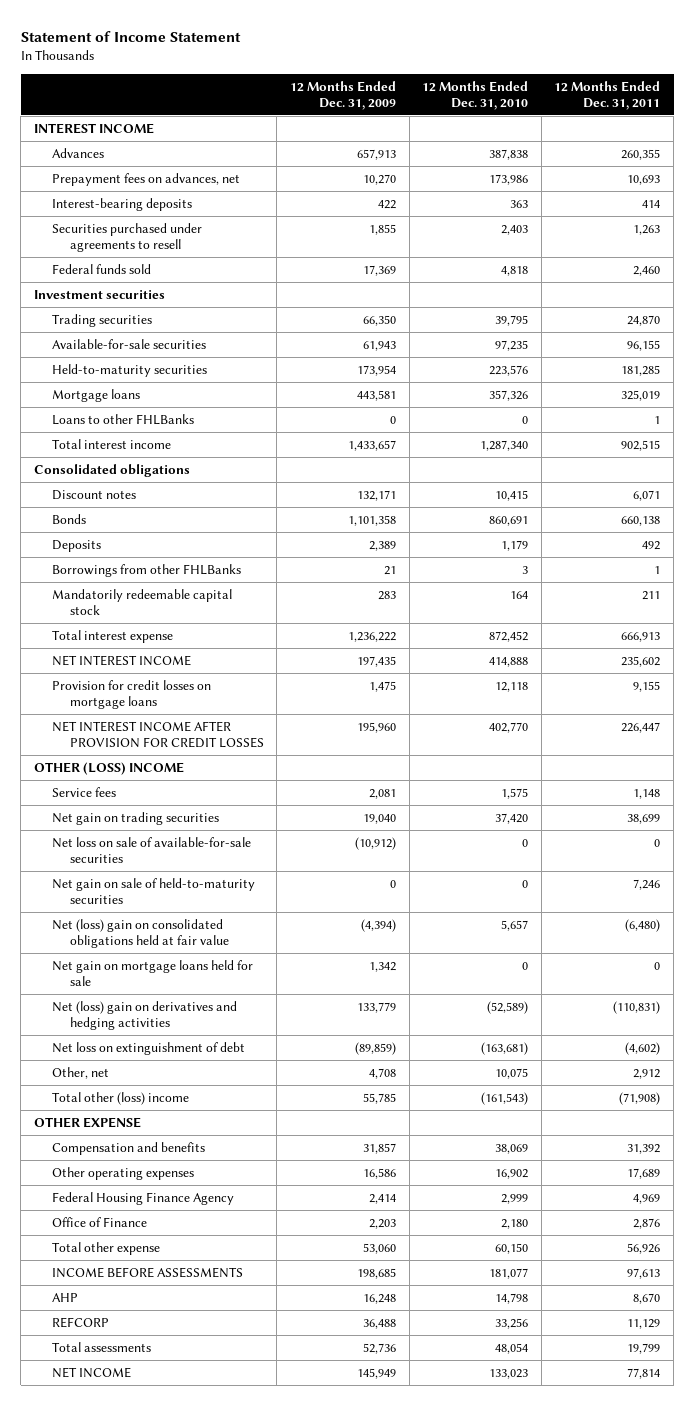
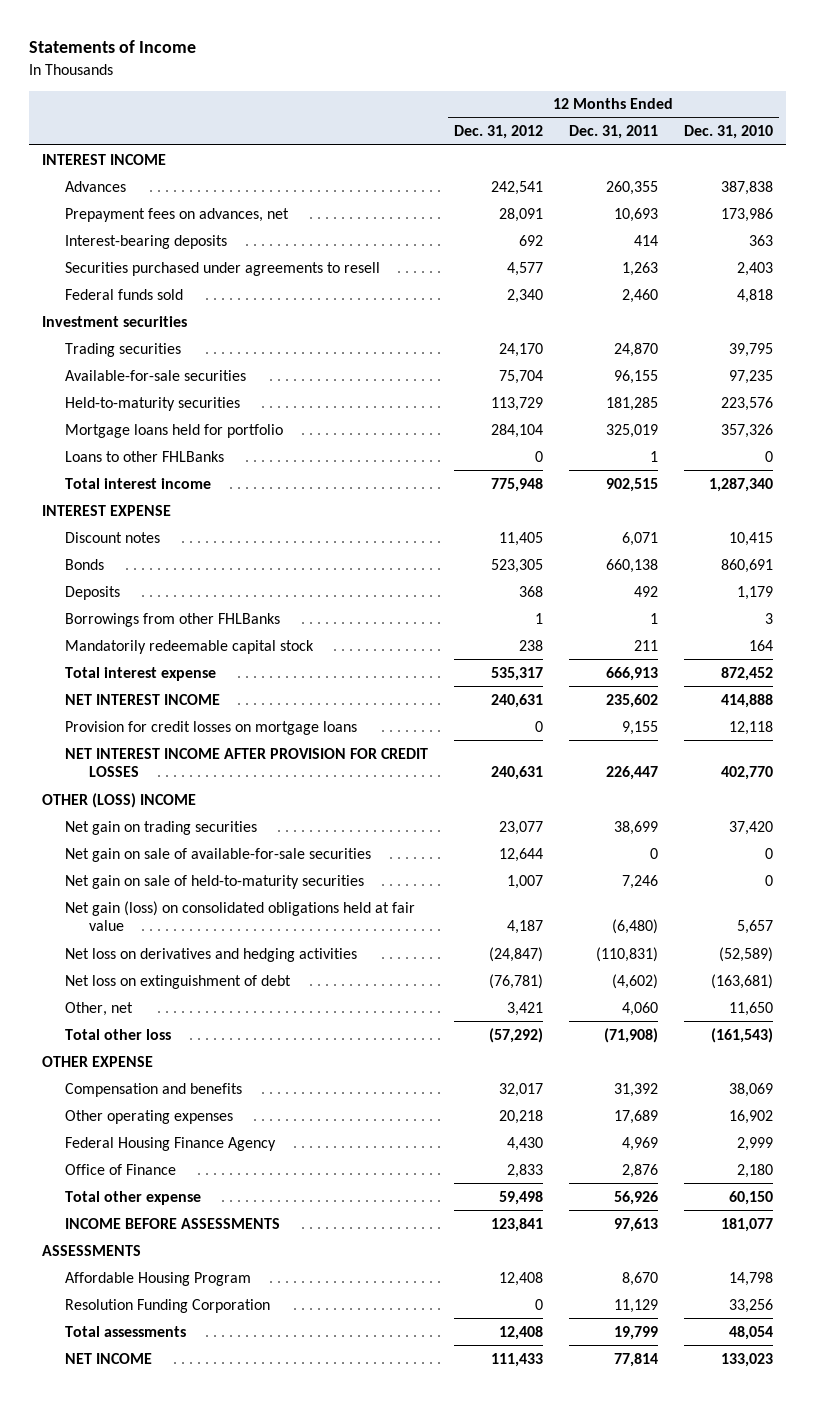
[20,30,241,42] Statement of Income Statement -> [28,40,196,54] Statements of Income
[290,80,397,110] 12 Months Ended Dec. 31, 2009 -> none
none -> [454,125,544,140] Dec. 31, 2012
[51,388,140,402] Mortgage loans -> [65,423,284,438] Mortgage loans held for portfolio
[33,463,190,477] Consolidated obligations -> none
none -> [41,504,171,516] INTEREST EXPENSE
[51,786,116,797] Service fees -> none
[51,836,251,864] Net loss on sale of available-for-sale securities -> [65,847,372,862] Net gain on sale of available-for-sale securities
[51,959,253,987] Net gain on mortgage loans held for sale -> none
[51,918,229,949] Net (loss) gain on consolidated obligations held at fair value -> [65,900,416,932] Net gain (loss) on consolidated obligations held at fair value
[51,1000,237,1031] Net (loss) gain on derivatives and hedging activities -> [65,947,358,962] Net loss on derivatives and hedging activities
[495,1067,529,1079] 10,075 -> [728,1001,773,1016] 11,650
[633,1068,661,1079] 2,912 -> [621,1001,658,1016] 4,060
[51,1091,189,1105] Total other (loss) income -> [65,1028,172,1040] Total other loss
none -> [41,1244,141,1256] ASSESSMENTS
[51,1292,78,1302] AHP -> [65,1271,252,1286] Affordable Housing Program
[51,1316,109,1328] REFCORP -> [65,1298,271,1313] Resolution Funding Corporation

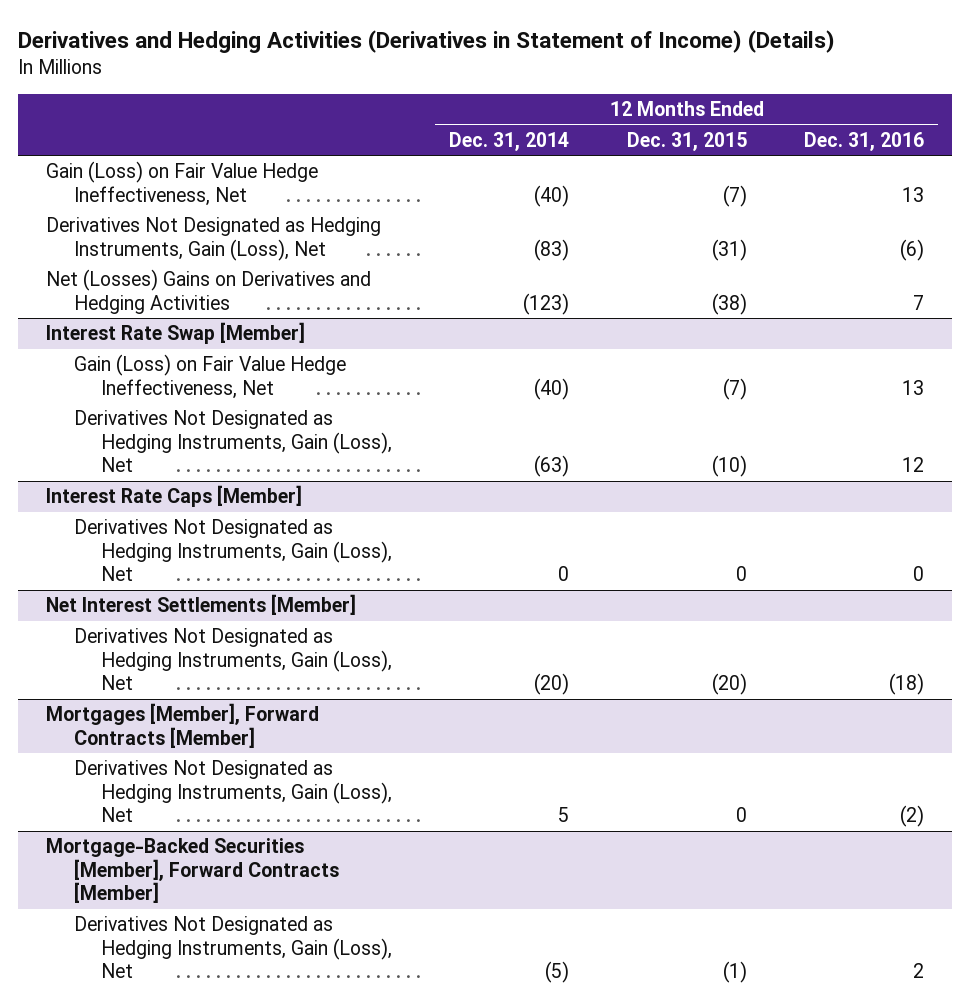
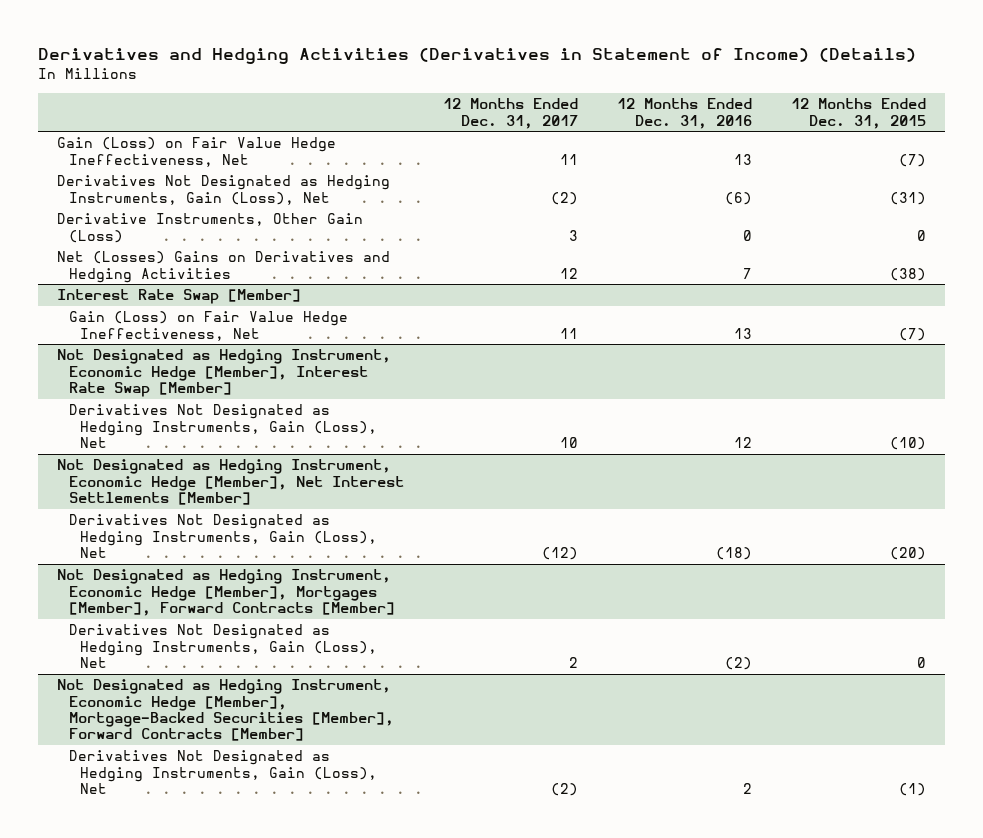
[449,131,570,151] Dec. 31, 2014 -> none
none -> [442,98,578,129] 12 Months Ended Dec. 31, 2017
none -> [57,213,364,243] Derivative Instruments, Other Gain (Loss)
none -> [57,349,392,398] Not Designated as Hedging Instrument, Economic Hedge [Member], Interest Rate Swap [Member]
[46,485,303,508] Interest Rate Caps [Member] -> none
[73,519,393,582] Derivatives Not Designated as Hedging Instruments, Gain (Loss), Net -> none
[46,594,357,616] Net Interest Settlements [Member] -> none
none -> [57,459,404,506] Not Designated as Hedging Instrument, Economic Hedge [Member], Net Interest Settlements [Member]
[46,703,320,748] Mortgages [Member], Forward Contracts [Member] -> none
none -> [57,569,395,617] Not Designated as Hedging Instrument, Economic Hedge [Member], Mortgages [Member], Forward Contracts [Member]
[46,838,339,904] Mortgage-Backed Securities [Member], Forward Contracts [Member] -> none
none -> [57,679,394,742] Not Designated as Hedging Instrument, Economic Hedge [Member], Mortgage-Backed Securities [Member], Forward Contracts [Member]

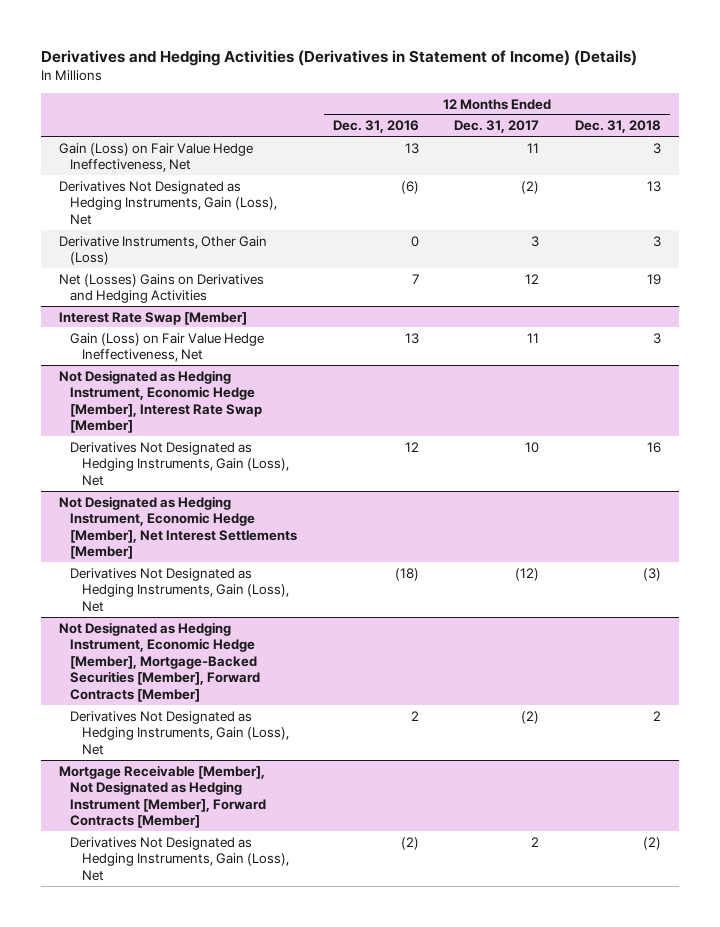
[790,98,926,129] 12 Months Ended Dec. 31, 2015 -> none
none -> [575,120,662,134] Dec. 31, 2018
[57,569,395,617] Not Designated as Hedging Instrument, Economic Hedge [Member], Mortgages [Member], Forward Contracts [Member] -> none
[68,624,378,669] Derivatives Not Designated as Hedging Instruments, Gain (Loss), Net -> none
none -> [58,764,267,829] Mortgage Receivable [Member], Not Designated as Hedging Instrument [Member], Forward Contracts [Member]
none -> [70,836,289,881] Derivatives Not Designated as Hedging Instruments, Gain (Loss), Net

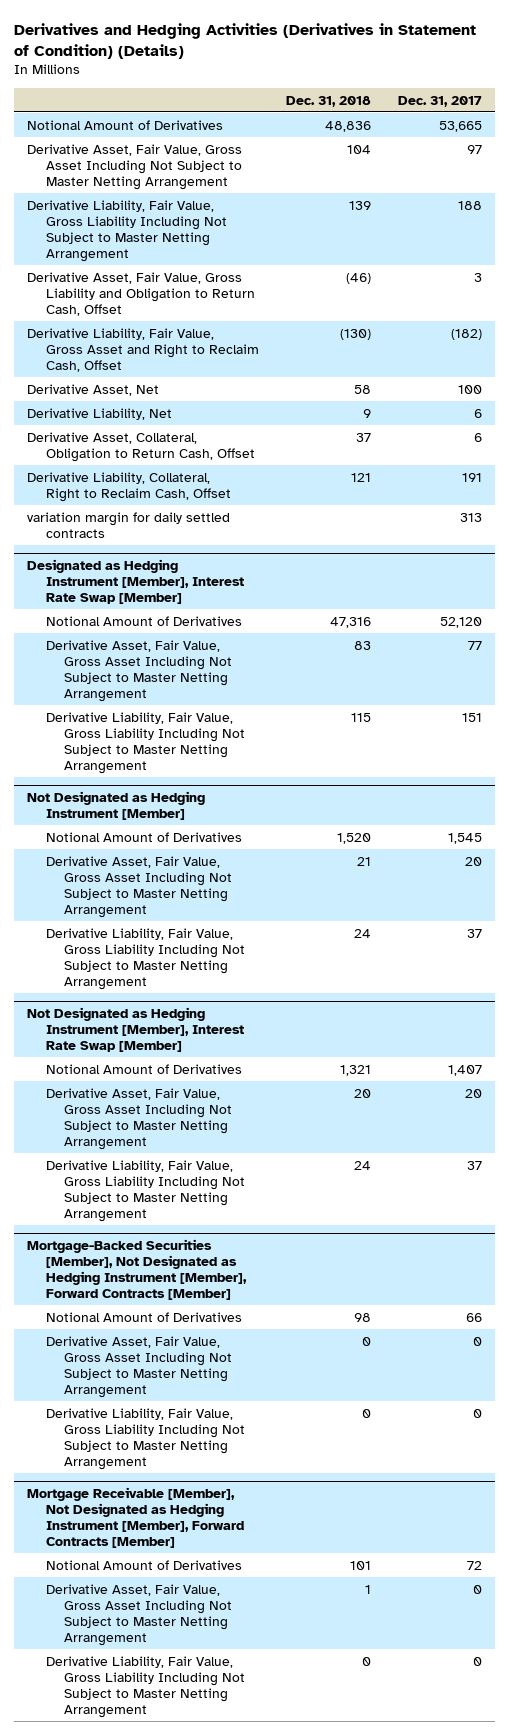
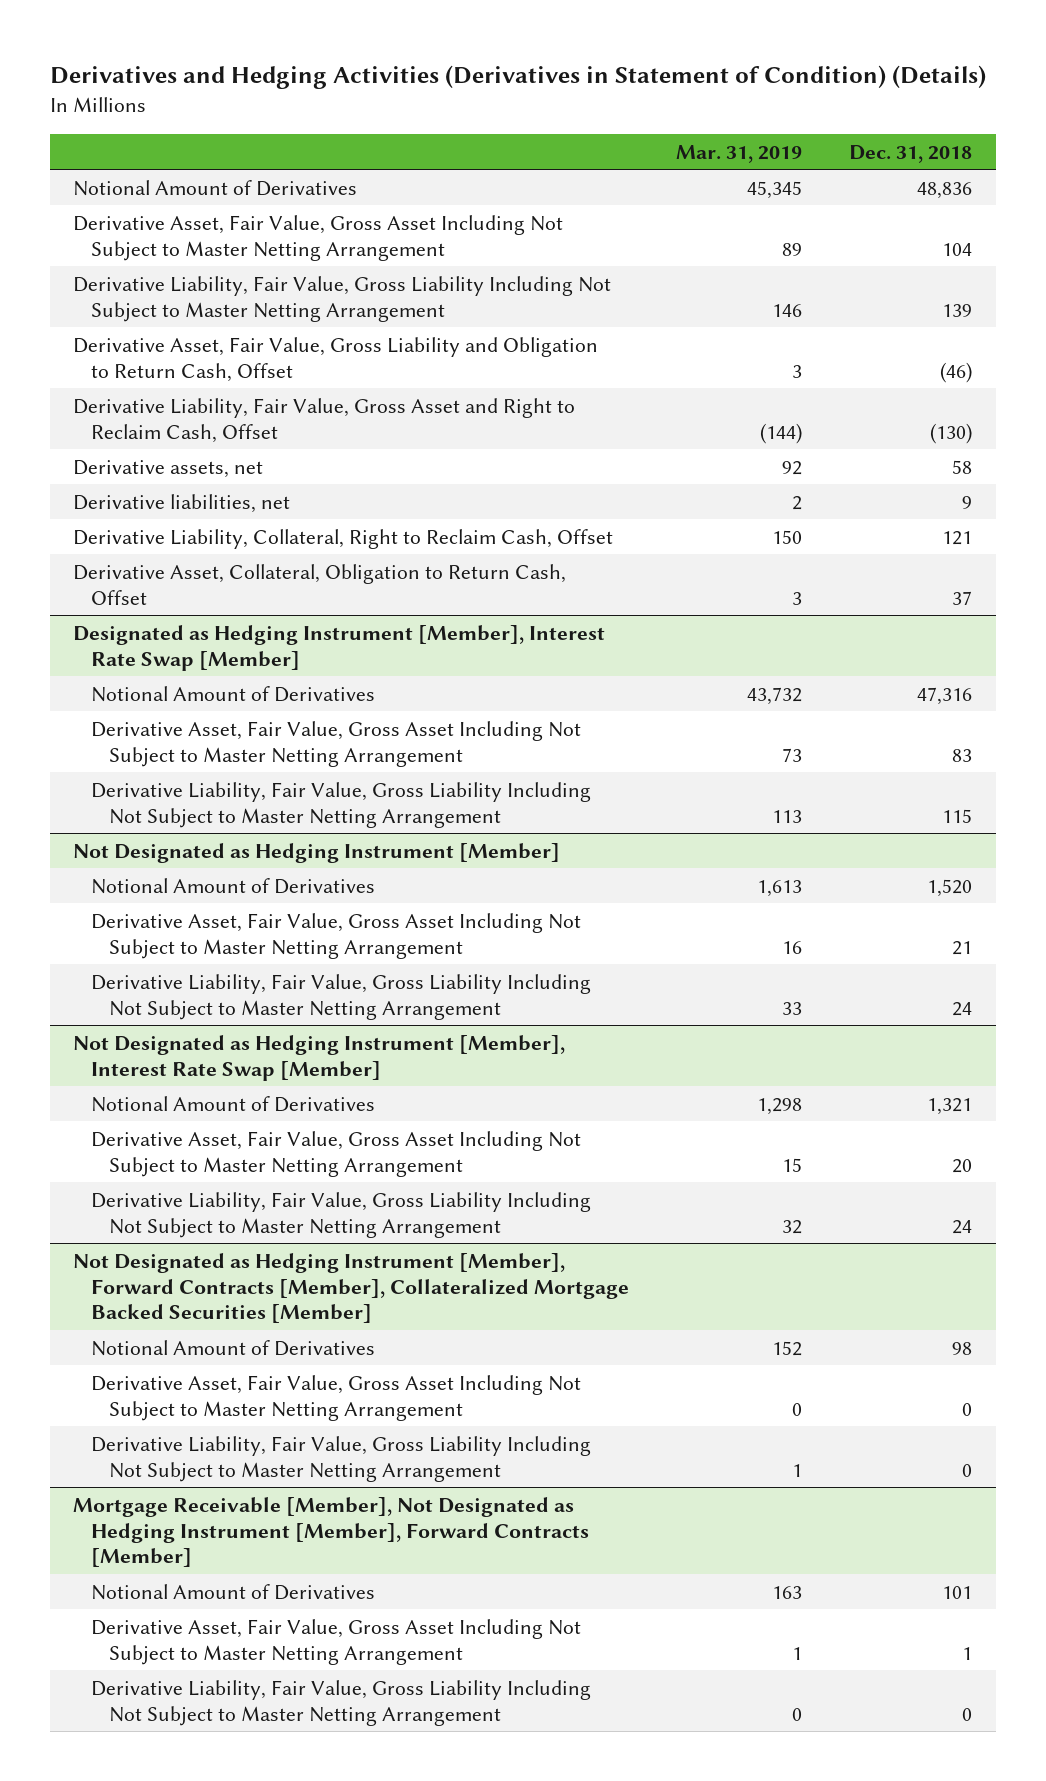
[397,95,482,107] Dec. 31, 2017 -> none
none -> [676,144,803,163] Mar. 31, 2019
[27,383,160,396] Derivative Asset, Net -> [73,459,264,478] Derivative assets, net
[27,407,173,420] Derivative Liability, Net -> [73,493,291,513] Derivative liabilities, net
[27,511,231,538] variation margin for daily settled contracts -> none
[27,431,255,462] Derivative Asset, Collateral, Obligation to Return Cash, Offset -> [73,563,567,605] Derivative Asset, Collateral, Obligation to Return Cash, Offset
[27,1238,247,1300] Mortgage-Backed Securities [Member], Not Designated as Hedging Instrument [Member], Forward Contracts [Member] -> [73,1252,630,1324] Not Designated as Hedging Instrument [Member], Forward Contracts [Member], Collateralized Mortgage Backed Securities [Member]

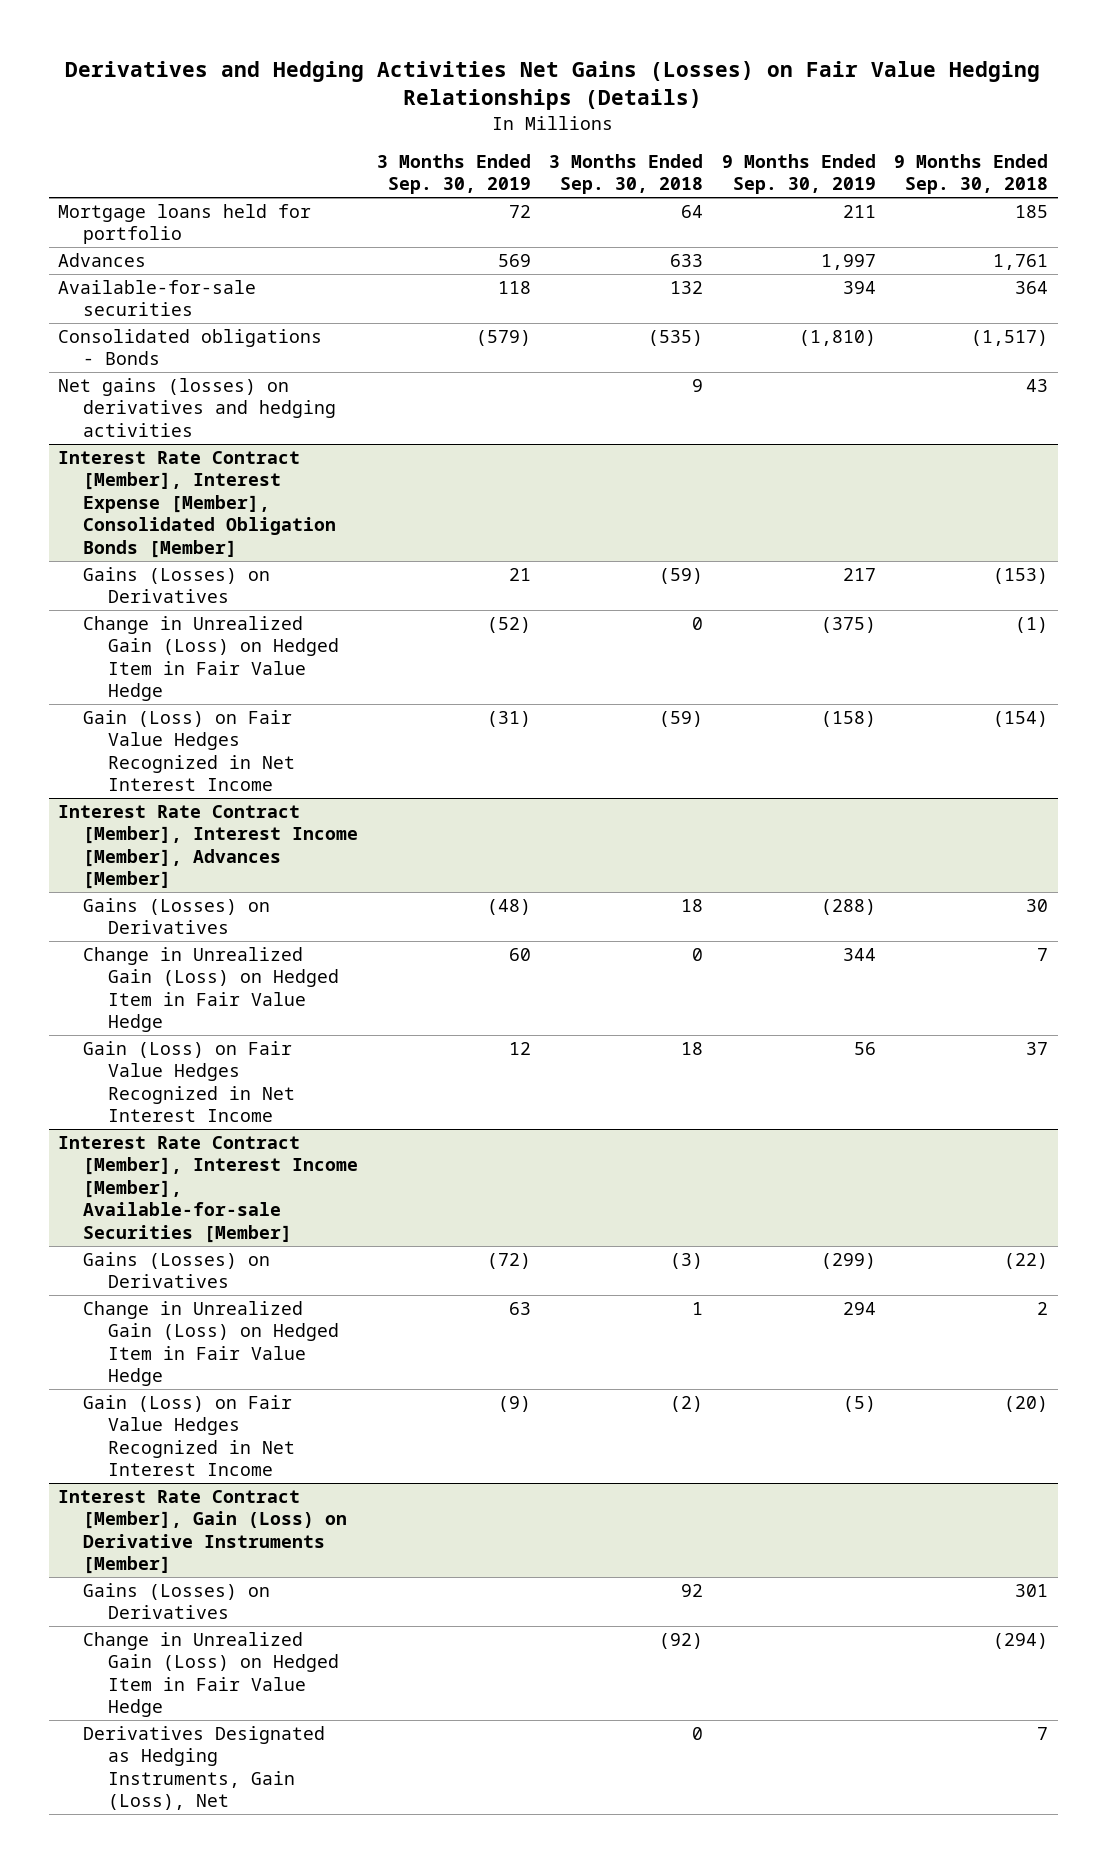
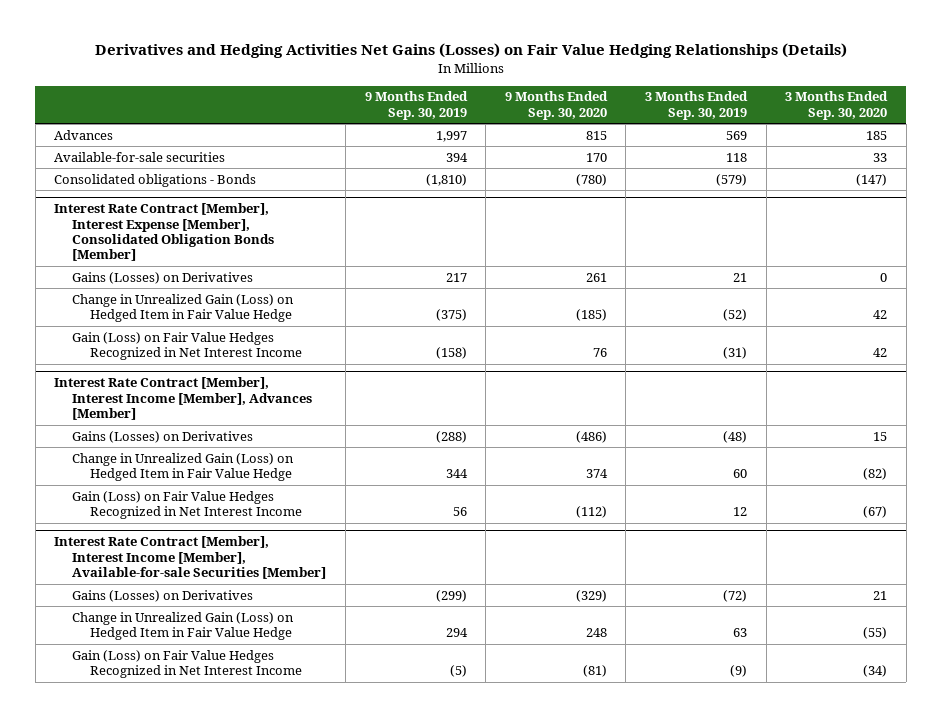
[549,153,704,195] 3 Months Ended Sep. 30, 2018 -> none
[894,153,1049,195] 9 Months Ended Sep. 30, 2018 -> none
none -> [504,91,608,120] 9 Months Ended Sep. 30, 2020
none -> [785,91,889,120] 3 Months Ended Sep. 30, 2020
[58,203,312,245] Mortgage loans held for portfolio -> none
[58,377,337,437] Net gains (losses) on derivatives and hedging activities -> none
[58,1489,348,1575] Interest Rate Contract [Member], Gain (Loss) on Derivative Instruments [Member] -> none
[83,1582,271,1620] Gains (Losses) on Derivatives -> none
[83,1631,340,1718] Change in Unrealized Gain (Loss) on Hedged Item in Fair Value Hedge -> none
[83,1725,326,1811] Derivatives Designated as Hedging Instruments, Gain (Loss), Net -> none

